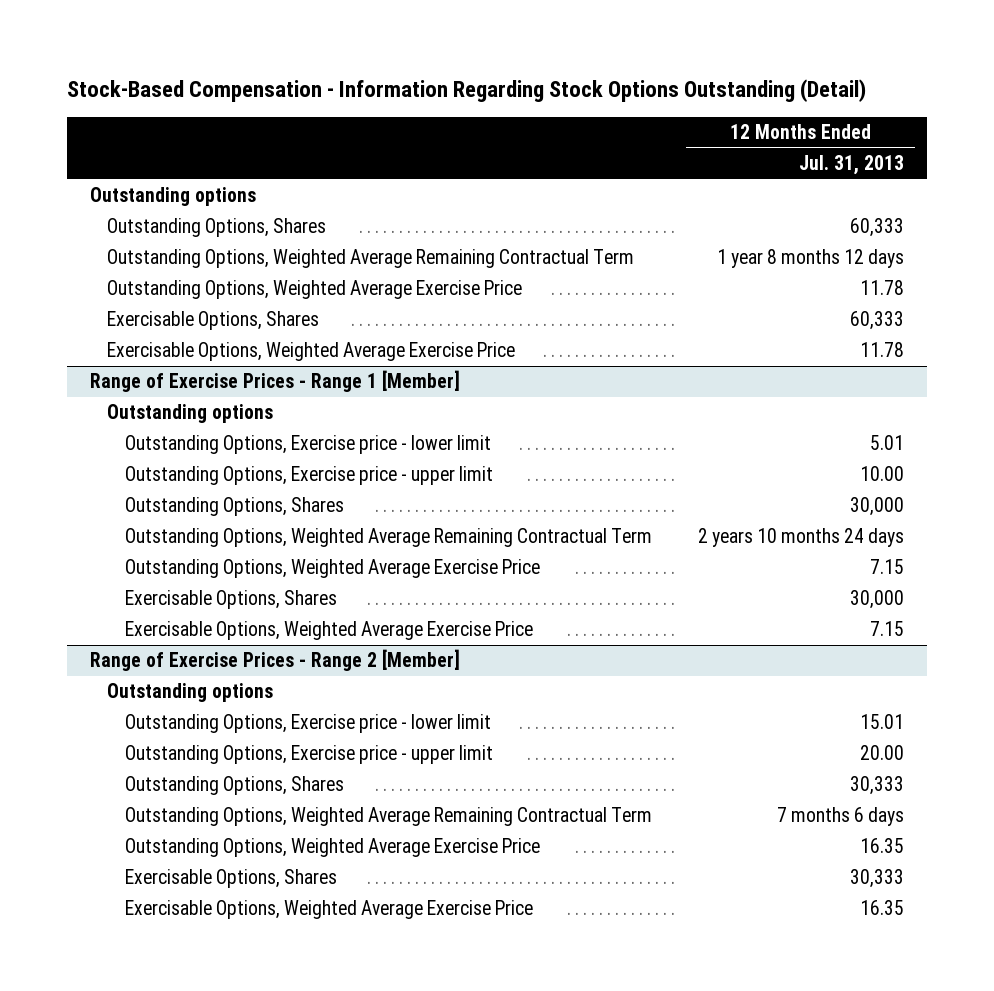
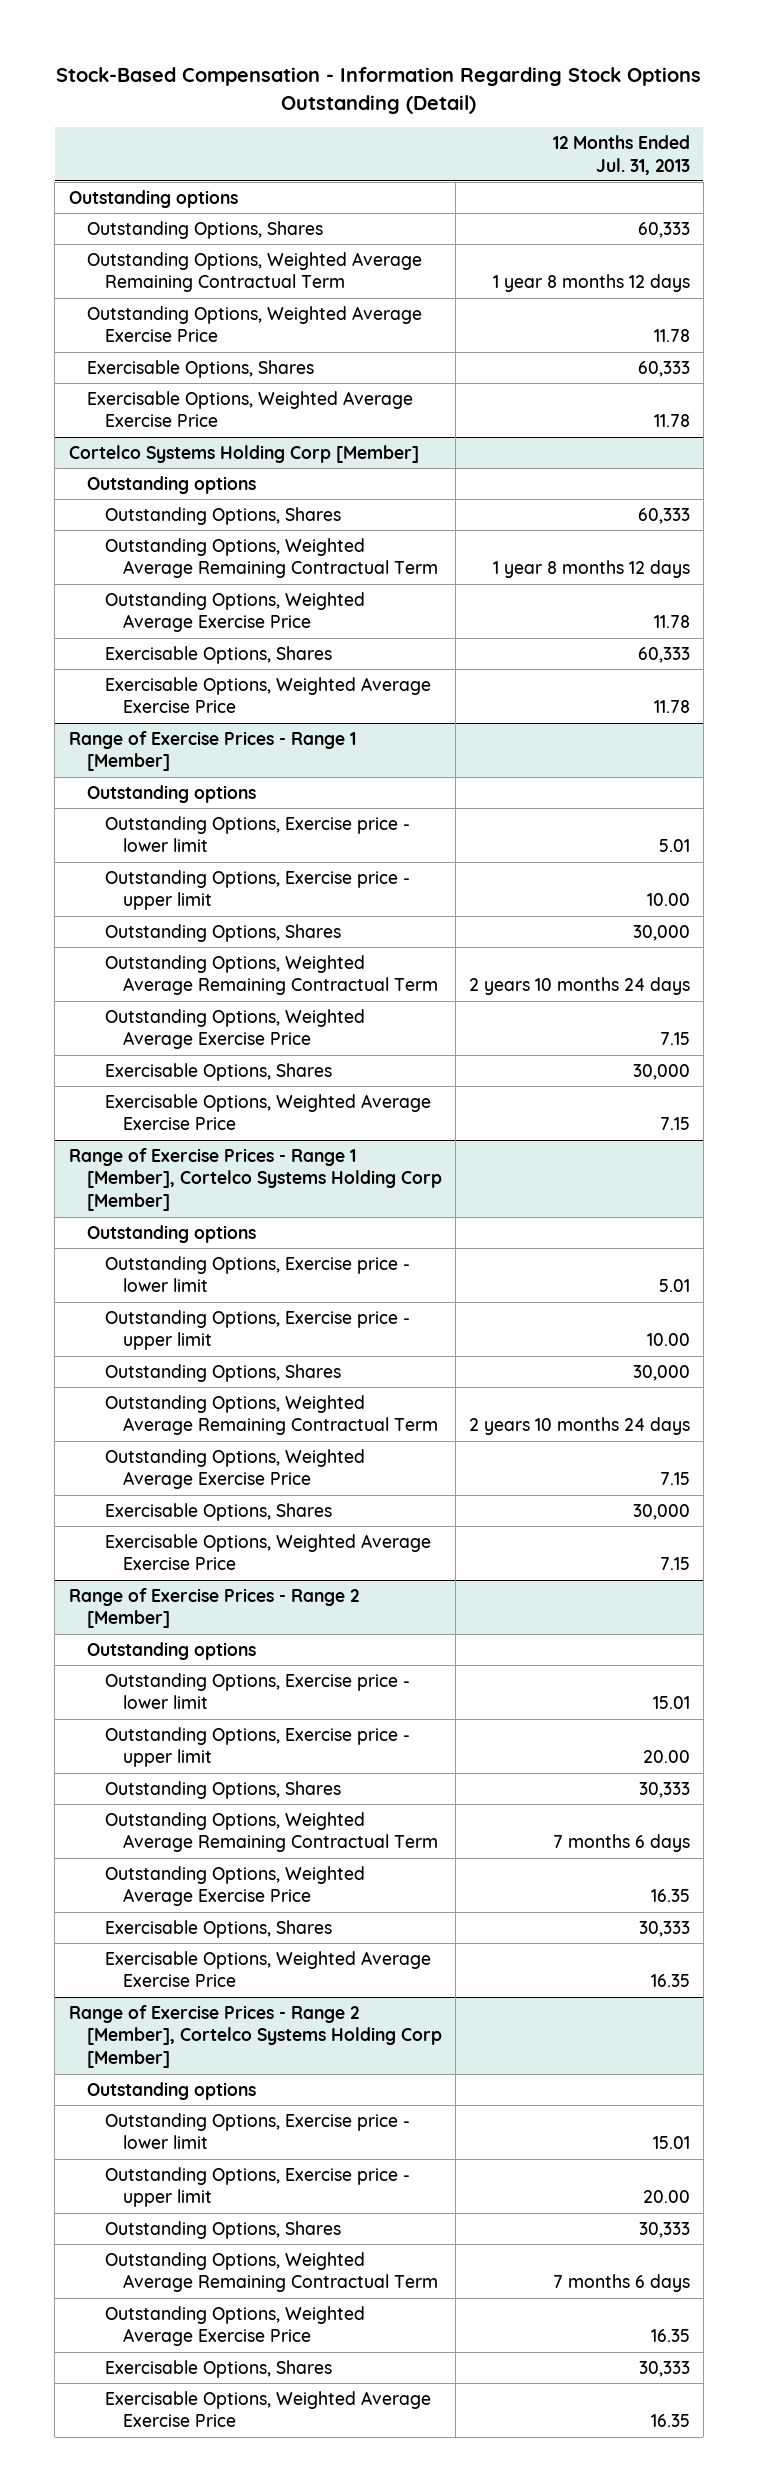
none -> [68,444,419,463] Cortelco Systems Holding Corp [Member]
none -> [86,475,256,494] Outstanding options
none -> [105,506,342,525] Outstanding Options, Shares
none -> [105,537,439,579] Outstanding Options, Weighted Average Remaining Contractual Term
none -> [105,591,366,633] Outstanding Options, Weighted Average Exercise Price
none -> [105,645,333,664] Exercisable Options, Shares
none -> [105,676,432,714] Exercisable Options, Weighted Average Exercise Price
none -> [68,1147,442,1212] Range of Exercise Prices - Range 1 [Member], Cortelco Systems Holding Corp [Member]
none -> [86,1224,256,1243] Outstanding options
none -> [105,1255,411,1293] Outstanding Options, Exercise price - lower limit
none -> [105,1309,411,1351] Outstanding Options, Exercise price - upper limit
none -> [105,1363,342,1382] Outstanding Options, Shares
none -> [105,1394,439,1436] Outstanding Options, Weighted Average Remaining Contractual Term
none -> [105,1448,366,1490] Outstanding Options, Weighted Average Exercise Price
none -> [105,1502,333,1521] Exercisable Options, Shares
none -> [105,1533,432,1571] Exercisable Options, Weighted Average Exercise Price
none -> [68,2004,442,2069] Range of Exercise Prices - Range 2 [Member], Cortelco Systems Holding Corp [Member]
none -> [86,2081,256,2100] Outstanding options
none -> [105,2112,411,2150] Outstanding Options, Exercise price - lower limit
none -> [105,2166,411,2208] Outstanding Options, Exercise price - upper limit
none -> [105,2220,342,2239] Outstanding Options, Shares
none -> [105,2251,439,2293] Outstanding Options, Weighted Average Remaining Contractual Term
none -> [105,2305,366,2347] Outstanding Options, Weighted Average Exercise Price
none -> [105,2359,333,2378] Exercisable Options, Shares
none -> [105,2390,432,2428] Exercisable Options, Weighted Average Exercise Price

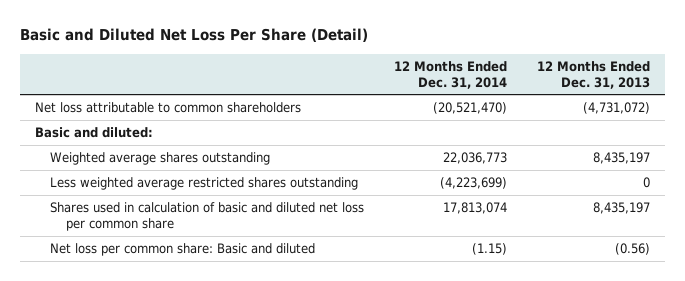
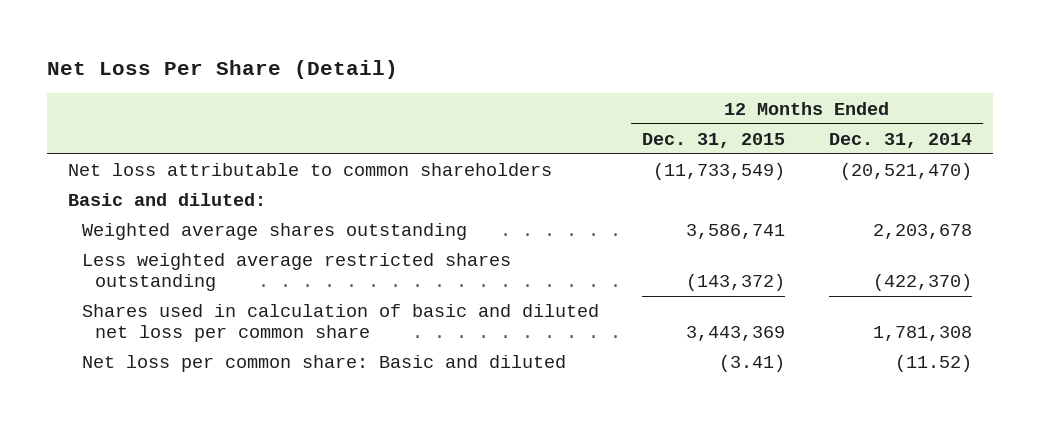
[19,28,368,43] Basic and Diluted Net Loss Per Share (Detail) -> [46,60,398,80] Net Loss Per Share (Detail)
[537,60,651,89] 12 Months Ended Dec. 31, 2013 -> none
none -> [642,132,786,148] Dec. 31, 2015
[443,152,508,165] 22,036,773 -> [872,224,972,240] 2,203,678
[440,177,508,190] (4,223,699) -> [872,274,972,292] (422,370)
[443,202,508,215] 17,813,074 -> [872,326,972,342] 1,781,308
[472,243,508,256] (1.15) -> [894,355,972,373] (11.52)

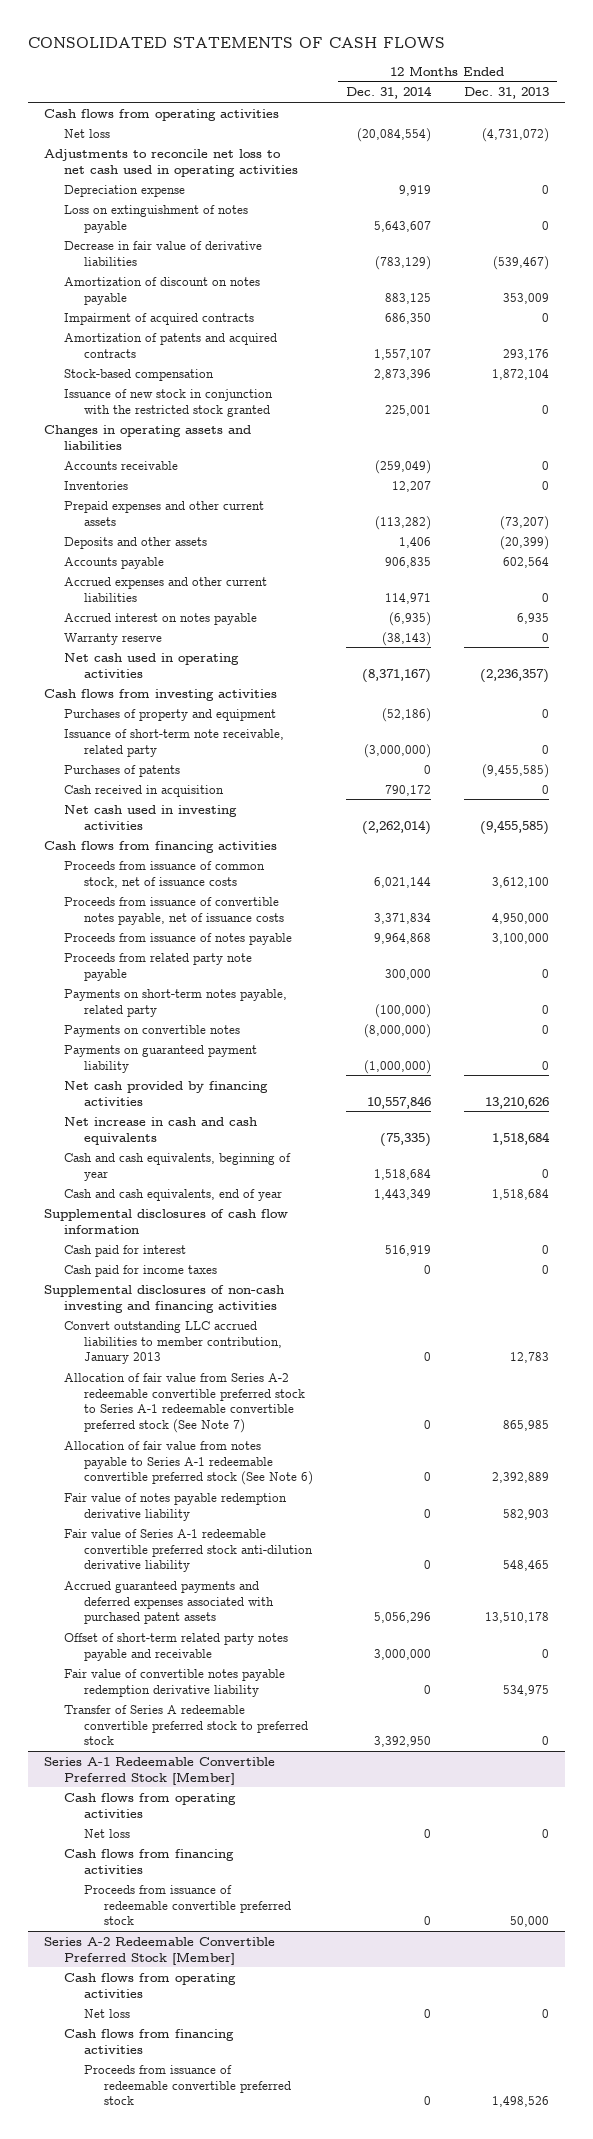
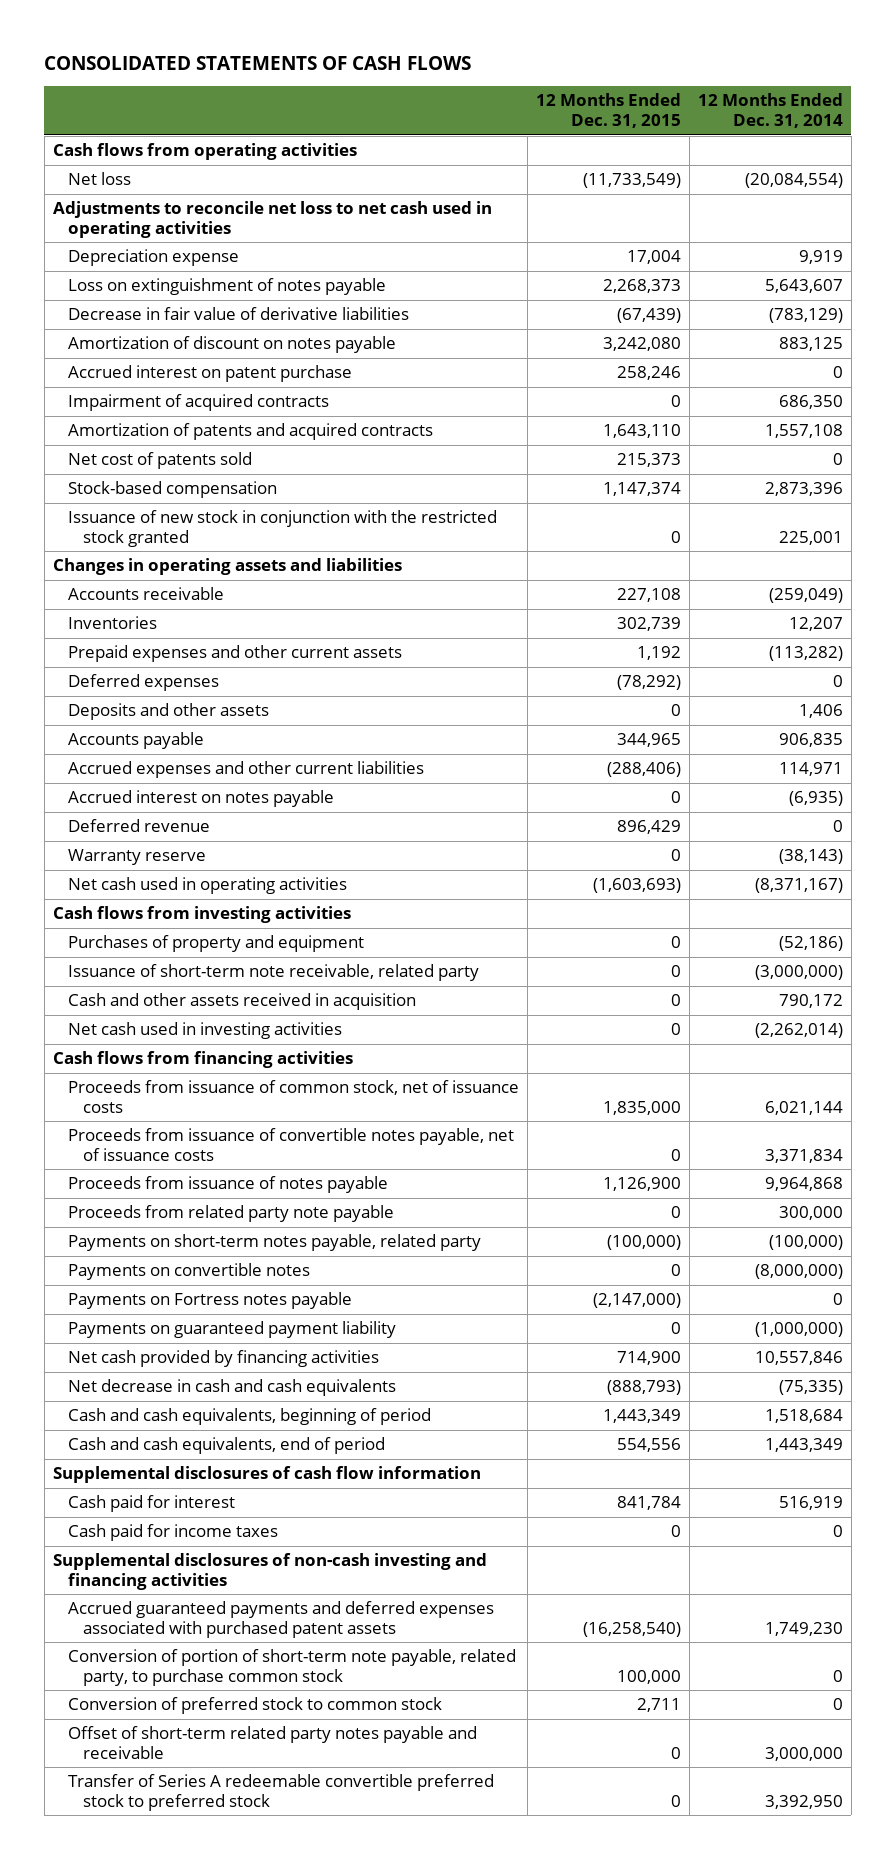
[463,87,549,100] Dec. 31, 2013 -> none
none -> [535,93,681,129] 12 Months Ended Dec. 31, 2015
none -> [68,365,353,383] Accrued interest on patent purchase
[373,348,431,360] 1,557,107 -> [764,424,843,439] 1,557,108
none -> [68,452,253,470] Net cost of patents sold
none -> [68,674,220,692] Deferred expenses
none -> [68,819,211,833] Deferred revenue
[63,764,180,777] Purchases of patents -> none
[63,784,224,797] Cash received in acquisition -> [68,993,417,1011] Cash and other assets received in acquisition
none -> [68,1292,353,1310] Payments on Fortress notes payable
[63,1116,257,1145] Net increase in cash and cash equivalents -> [68,1379,397,1397] Net decrease in cash and cash equivalents
[63,1152,291,1181] Cash and cash equivalents, beginning of year -> [68,1408,432,1426] Cash and cash equivalents, beginning of period
[63,1188,282,1201] Cash and cash equivalents, end of year -> [68,1437,386,1455] Cash and cash equivalents, end of period
[63,1320,282,1365] Convert outstanding LLC accrued liabilities to member contribution, January 2013 -> none
[63,1372,305,1434] Allocation of fair value from Series A-2 redeemable convertible preferred stock to Series A-1 redeemable convertible preferred stock (See Note 7) -> none
[63,1440,313,1486] Allocation of fair value from notes payable to Series A-1 redeemable convertible preferred stock (See Note 6) -> none
[63,1492,287,1521] Fair value of notes payable redemption derivative liability -> none
[63,1528,313,1573] Fair value of Series A-1 redeemable convertible preferred stock anti-dilution derivative liability -> none
[373,1612,431,1624] 5,056,296 -> [764,1621,843,1636] 1,749,230
none -> [68,1649,517,1686] Conversion of portion of short-term note payable, related party, to purchase common stock
none -> [68,1697,443,1715] Conversion of preferred stock to common stock
[63,1668,285,1697] Fair value of convertible notes payable redemption derivative liability -> none
[44,1756,276,1785] Series A-1 Redeemable Convertible Preferred Stock [Member] -> none
[63,1792,236,1818] Cash flows from operating activities -> none
[83,1828,130,1838] Net loss -> none
[63,1848,234,1874] Cash flows from financing activities -> none
[83,1884,291,1926] Proceeds from issuance of redeemable convertible preferred stock -> none
[44,1936,276,1965] Series A-2 Redeemable Convertible Preferred Stock [Member] -> none
[63,1972,236,1998] Cash flows from operating activities -> none
[83,2008,130,2018] Net loss -> none
[63,2028,234,2054] Cash flows from financing activities -> none
[83,2064,291,2106] Proceeds from issuance of redeemable convertible preferred stock -> none

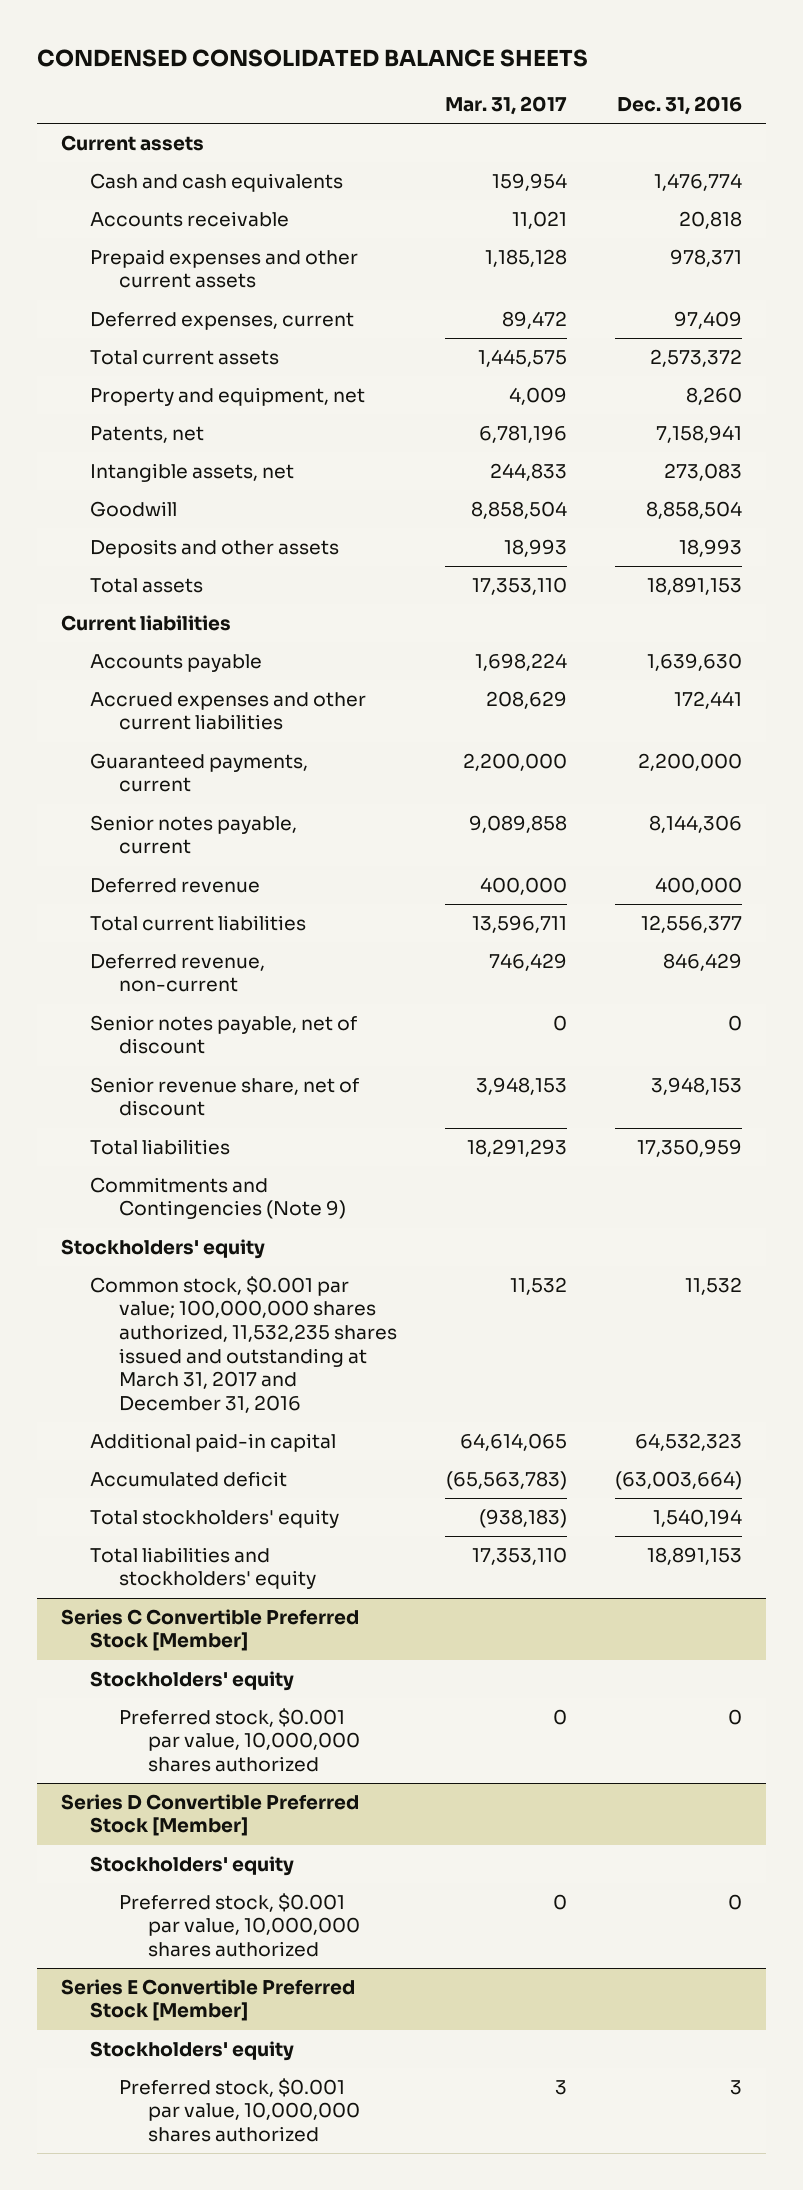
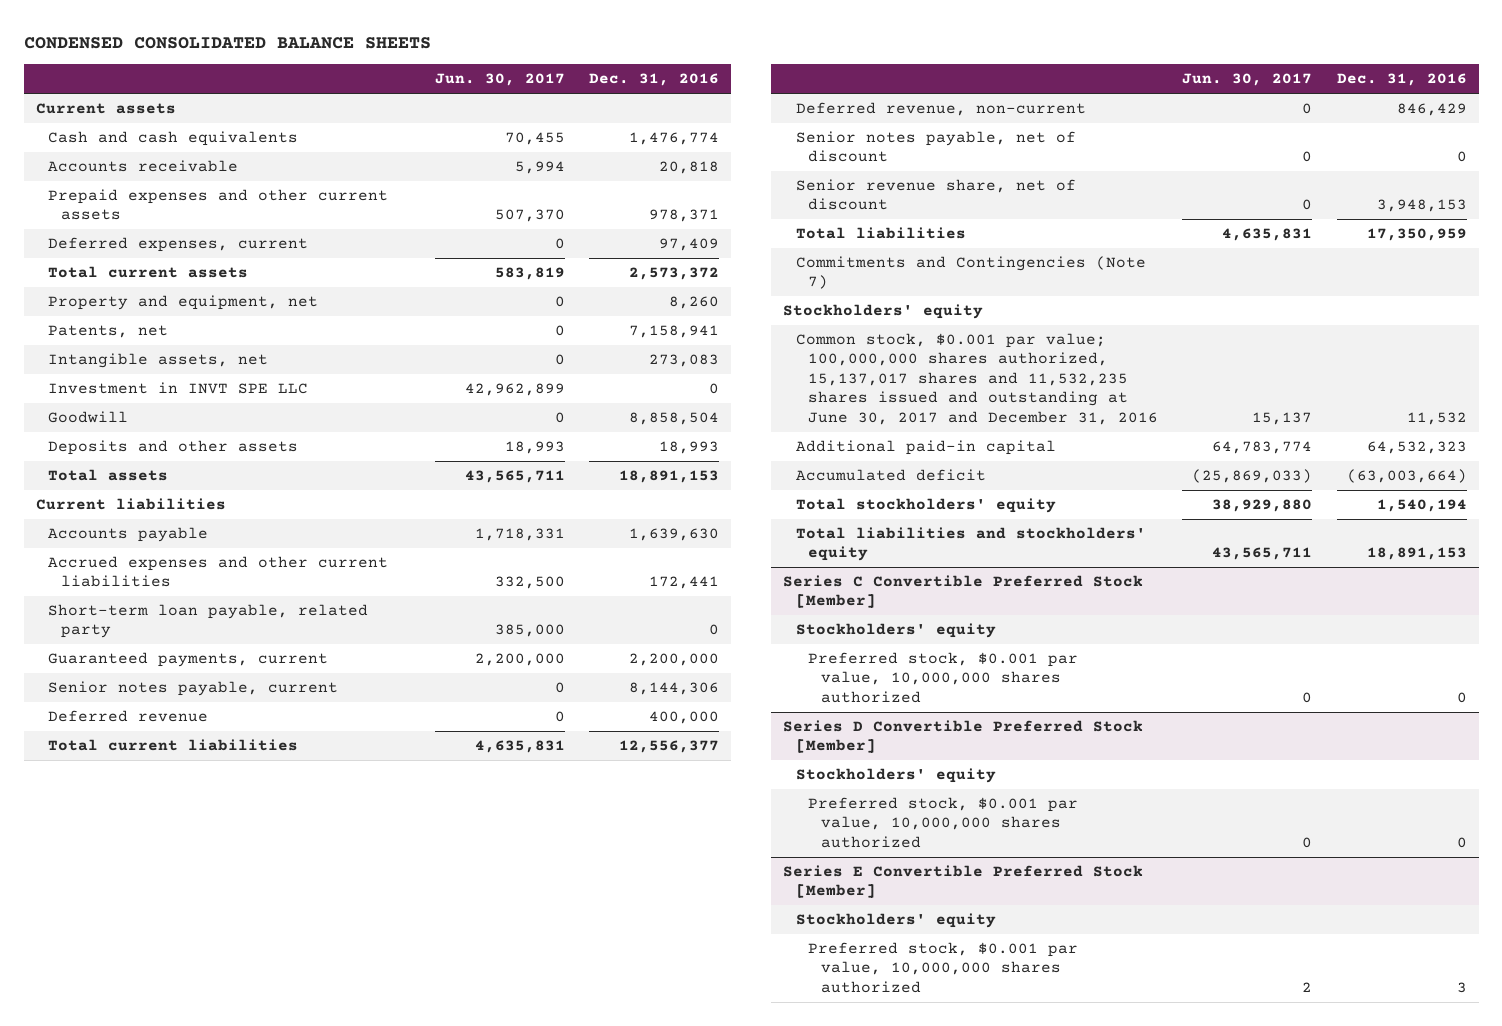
[444,96,567,116] Mar. 31, 2017 -> none
none -> [434,73,565,87] Jun. 30, 2017
none -> [48,382,309,395] Investment in INVT SPE LLC
none -> [48,604,369,639] Short-term loan payable, related party
[90,1176,346,1220] Commitments and Contingencies (Note 9) -> [795,256,1146,290] Commitments and Contingencies (Note 7)
[90,1275,397,1413] Common stock, $0.001 par value; 100,000,000 shares authorized, 11,532,235 shares issued and outstanding at March 31, 2017 and December 31, 2016 -> [795,333,1159,425] Common stock, $0.001 par value; 100,000,000 shares authorized, 15,137,017 shares and 11,532,235 shares issued and outstanding at June 30, 2017 and December 31, 2016

